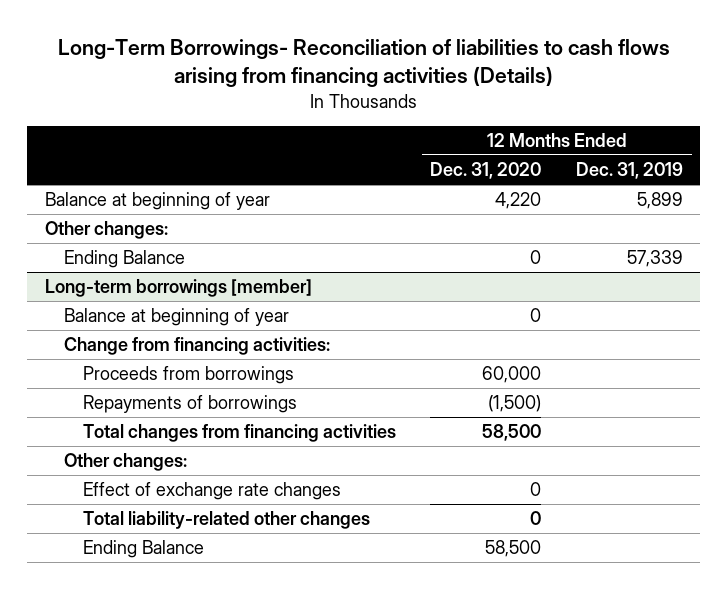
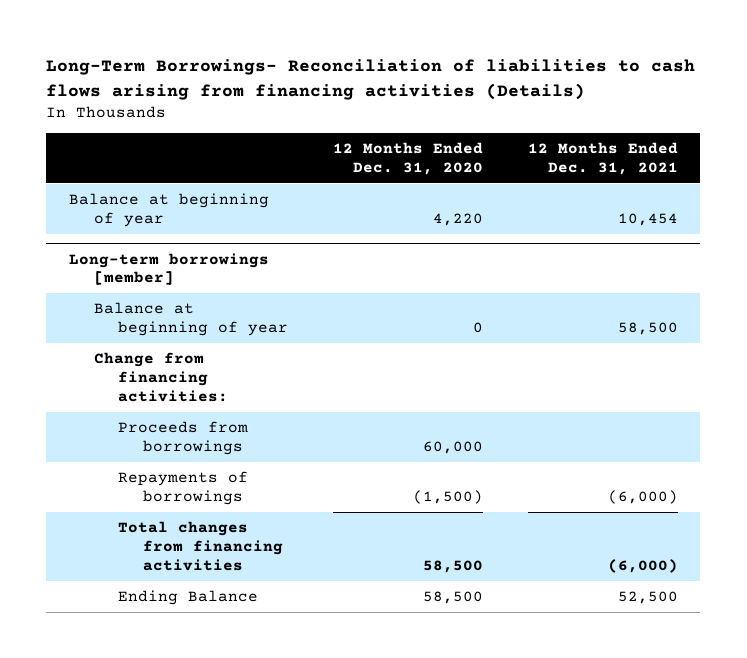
[576,162,684,180] Dec. 31, 2019 -> none
none -> [527,142,678,175] 12 Months Ended Dec. 31, 2021
[44,221,168,240] Other changes: -> none
[63,250,185,269] Ending Balance -> none
[63,453,187,472] Other changes: -> none
[82,482,341,501] Effect of exchange rate changes -> none
[82,511,370,530] Total liability-related other changes -> none

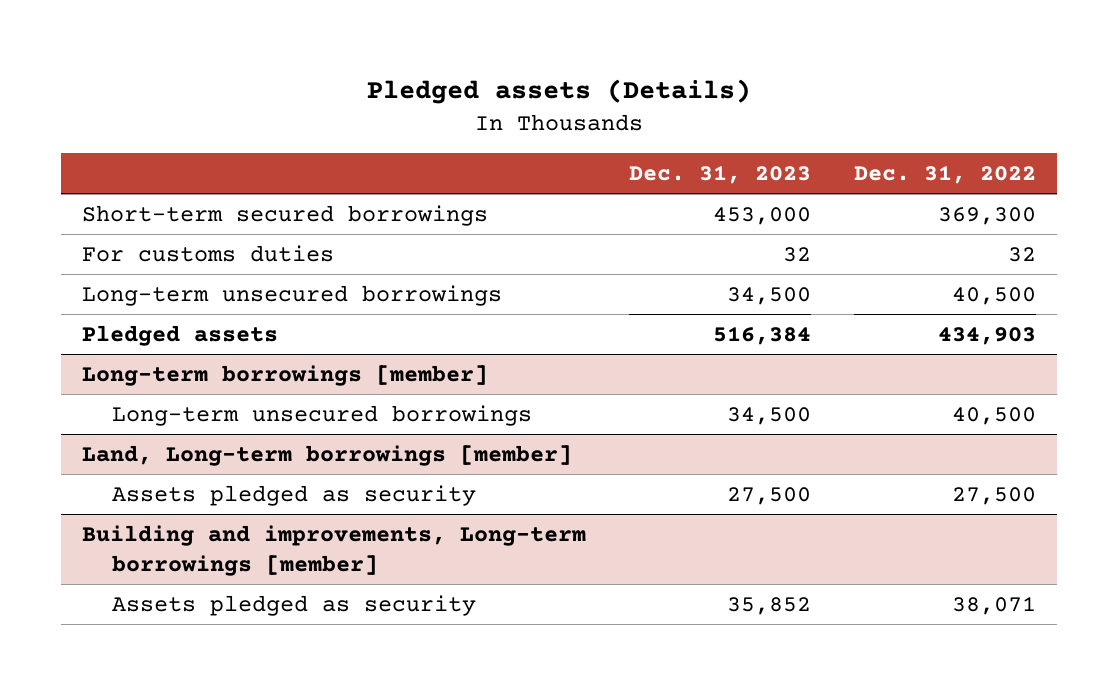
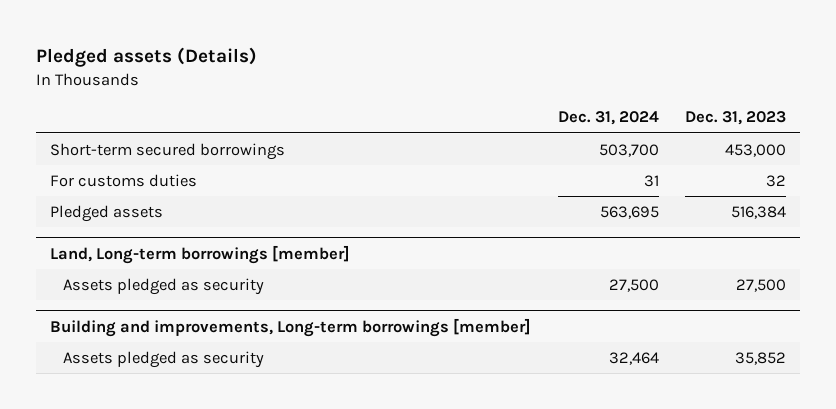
[853,165,1036,185] Dec. 31, 2022 -> none
none -> [557,111,659,126] Dec. 31, 2024
[82,284,503,306] Long-term unsecured borrowings -> none
[82,364,489,386] Long-term borrowings [member] -> none
[111,404,532,426] Long-term unsecured borrowings -> none

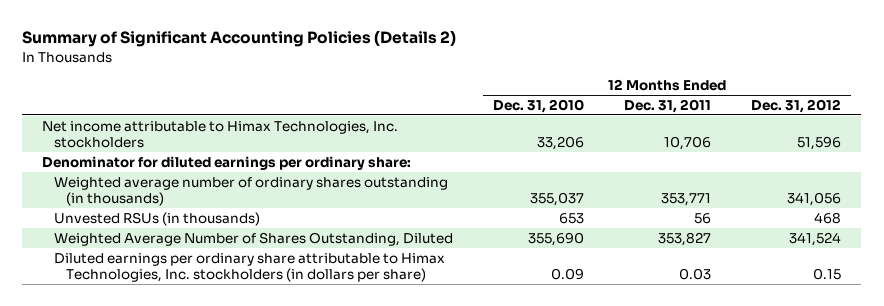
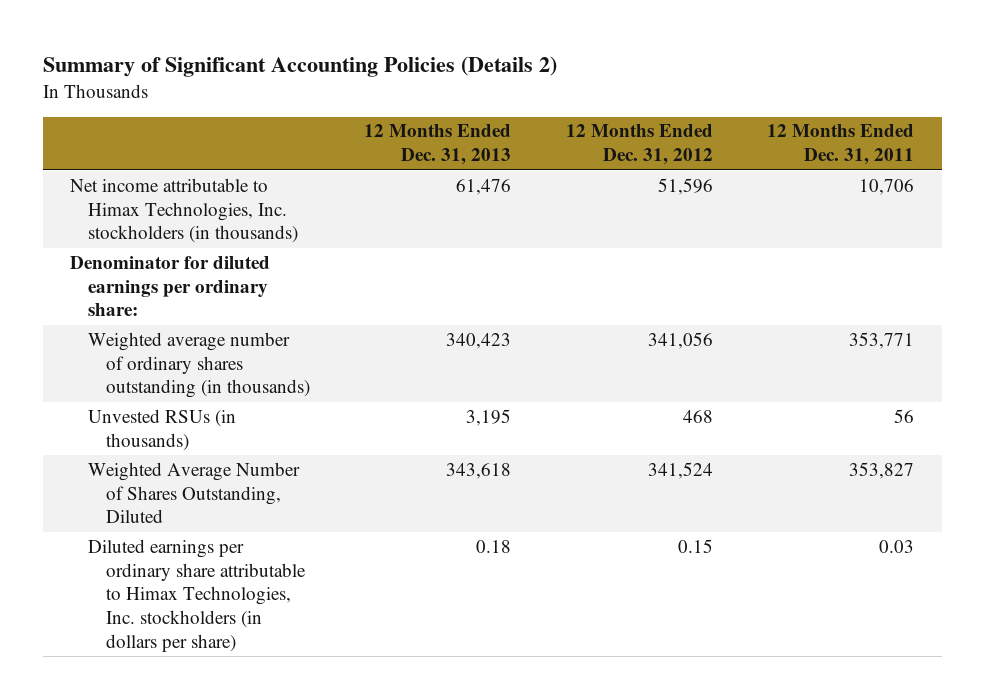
[493,98,585,113] Dec. 31, 2010 -> none
none -> [364,124,512,166] 12 Months Ended Dec. 31, 2013
[42,120,399,148] Net income attributable to Himax Technologies, Inc. stockholders -> [69,177,298,244] Net income attributable to Himax Technologies, Inc. stockholders (in thousands)

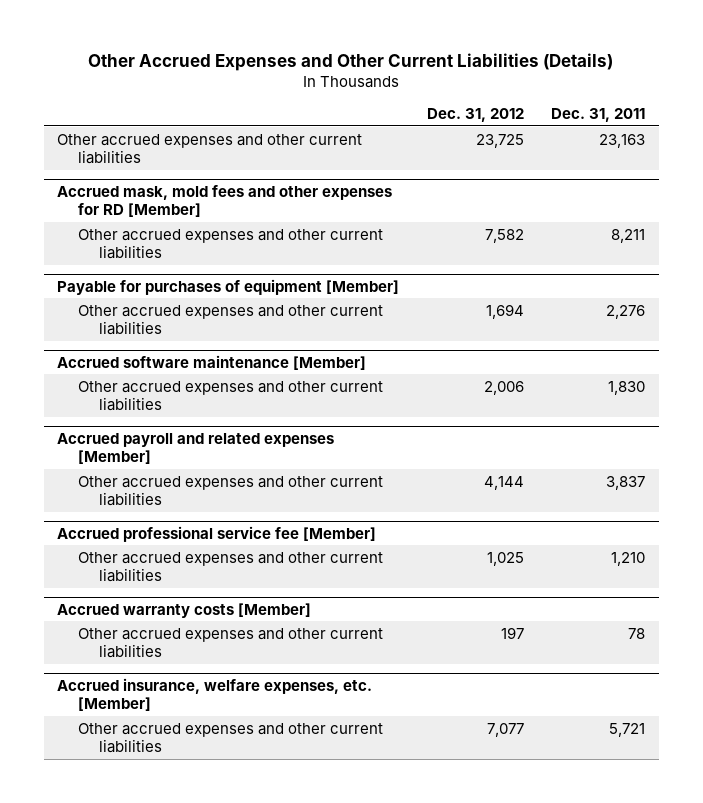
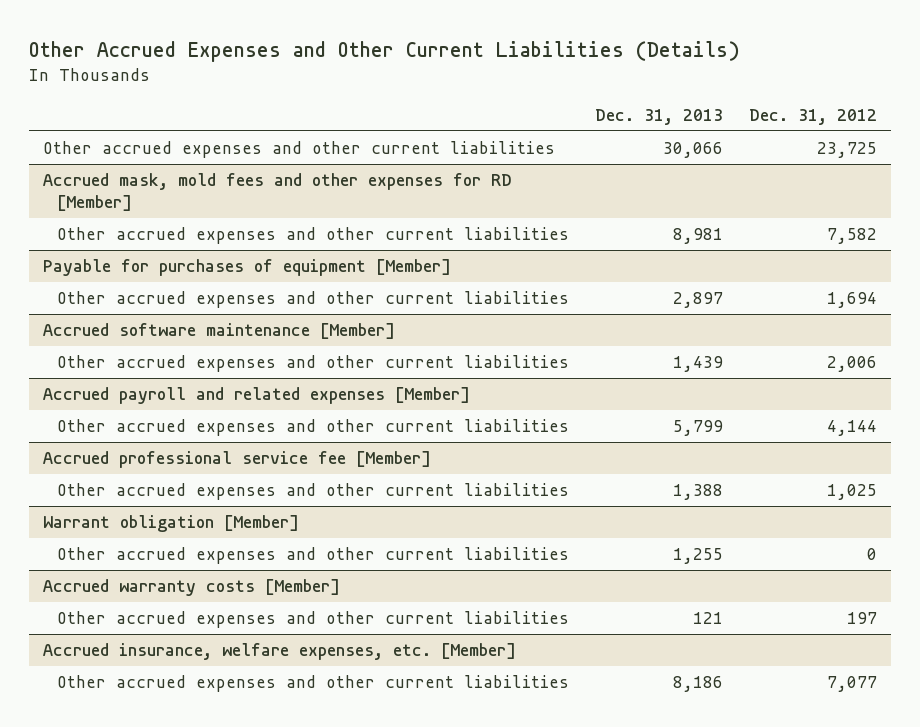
[551,107,646,122] Dec. 31, 2011 -> none
none -> [594,108,723,125] Dec. 31, 2013
none -> [42,515,299,533] Warrant obligation [Member]
none -> [56,547,569,565] Other accrued expenses and other current liabilities

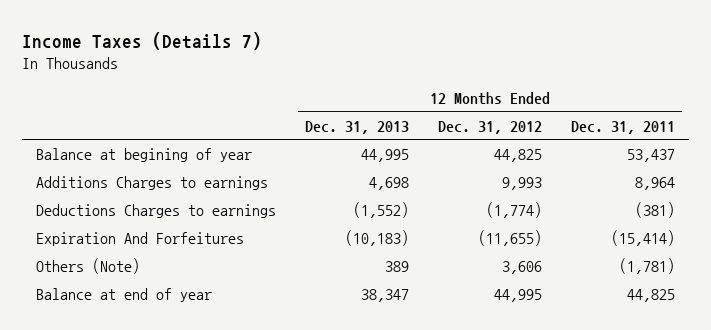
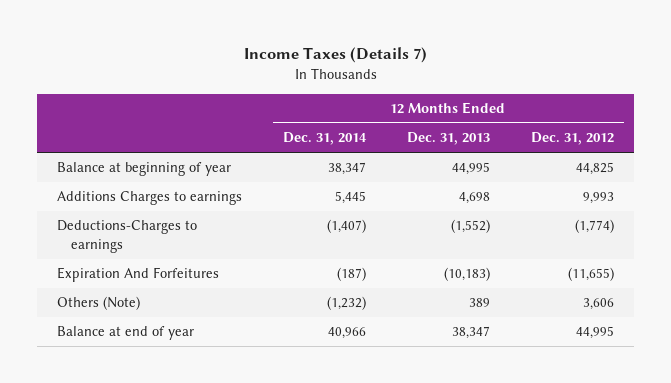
[570,120,675,134] Dec. 31, 2011 -> none
none -> [283,132,368,146] Dec. 31, 2014
[36,147,253,162] Balance at begining of year -> [57,162,232,177] Balance at beginning of year
[36,203,277,218] Deductions Charges to earnings -> [57,220,198,253] Deductions-Charges to earnings

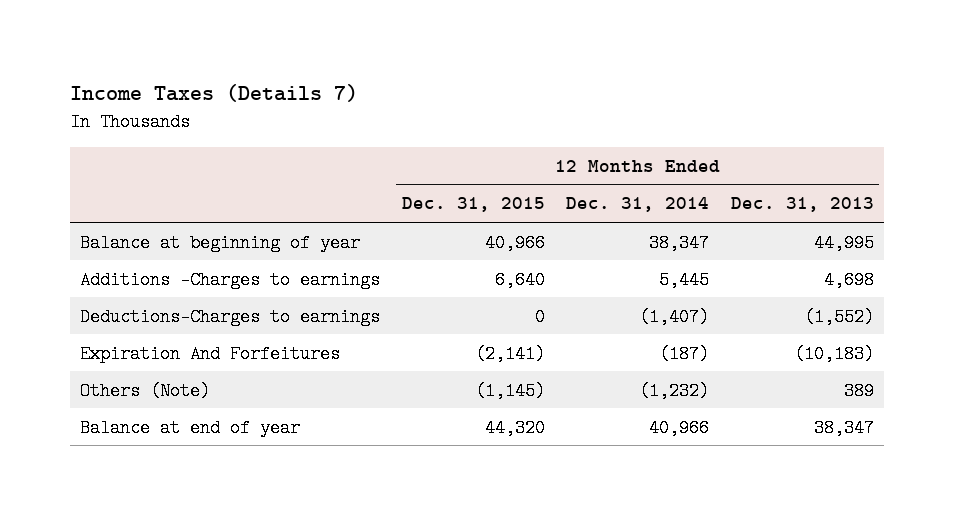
[530,132,614,146] Dec. 31, 2012 -> none
none -> [401,197,545,213] Dec. 31, 2015
[57,191,243,206] Additions Charges to earnings -> [80,270,381,289] Additions -Charges to earnings

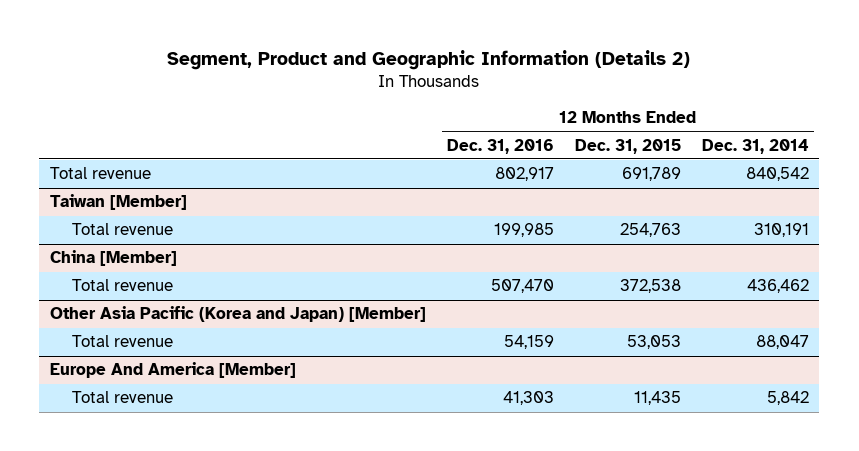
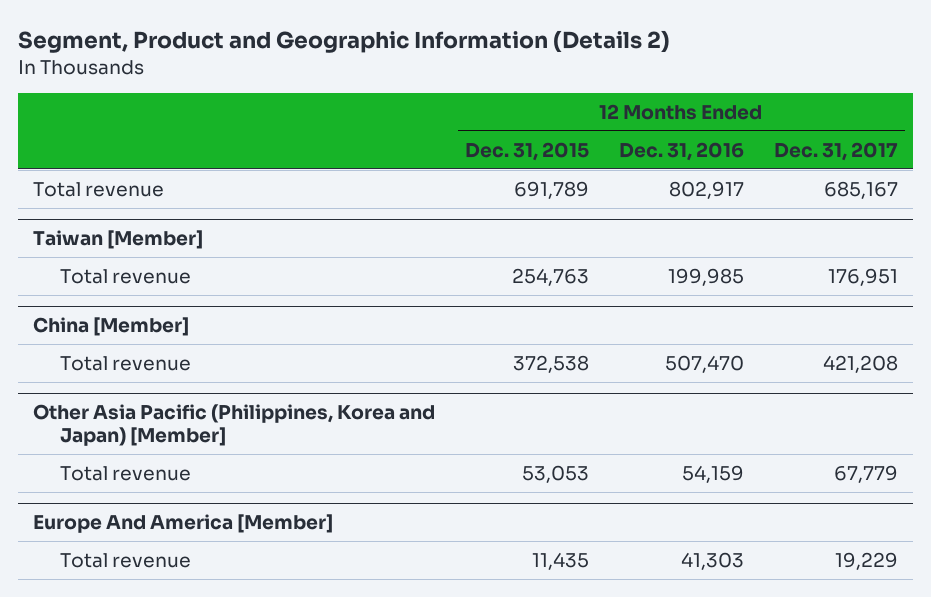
[701,138,809,154] Dec. 31, 2014 -> none
none -> [773,141,898,161] Dec. 31, 2017
[49,306,426,323] Other Asia Pacific (Korea and Japan) [Member] -> [33,404,436,446] Other Asia Pacific (Philippines, Korea and Japan) [Member]

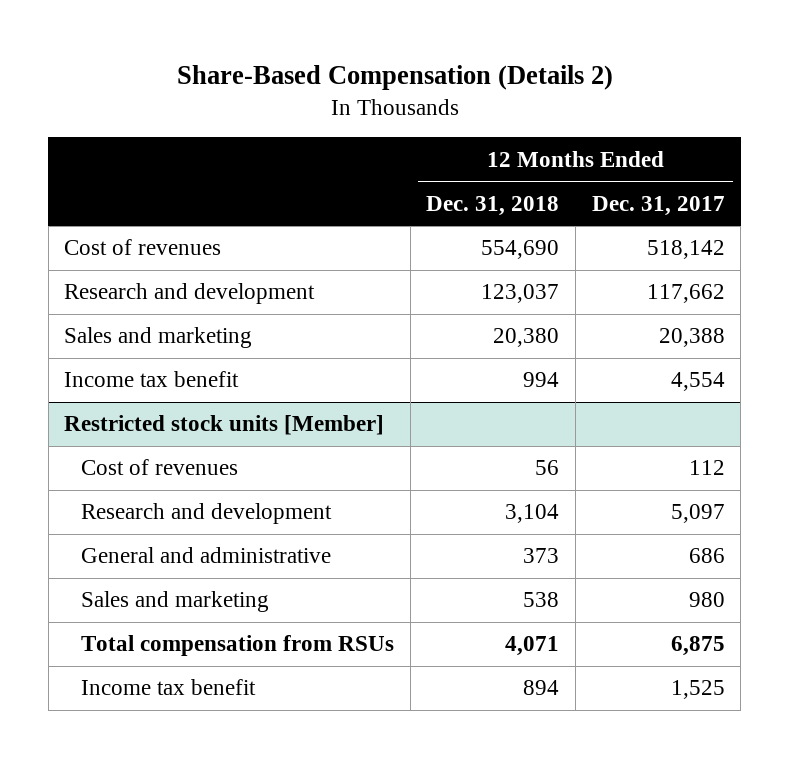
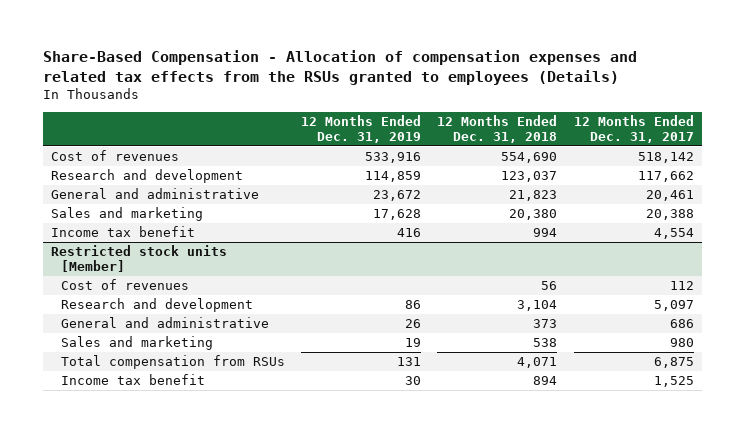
[176,64,613,90] Share-Based Compensation (Details 2) -> [42,50,637,85] Share-Based Compensation - Allocation of compensation expenses and related tax effects from the RSUs granted to employees (Details)
none -> [301,114,422,143] 12 Months Ended Dec. 31, 2019
none -> [51,188,260,200] General and administrative

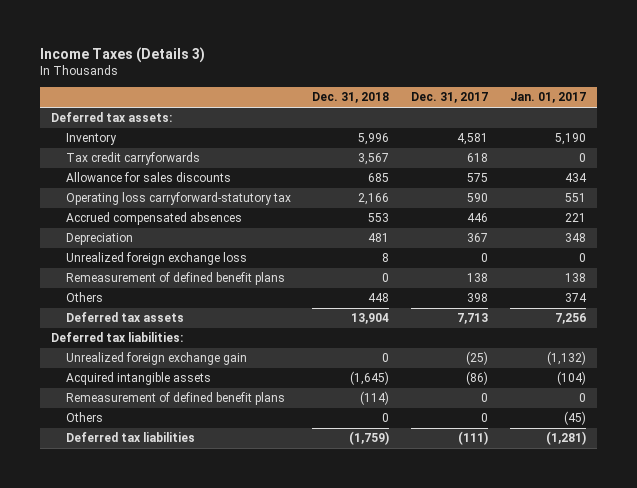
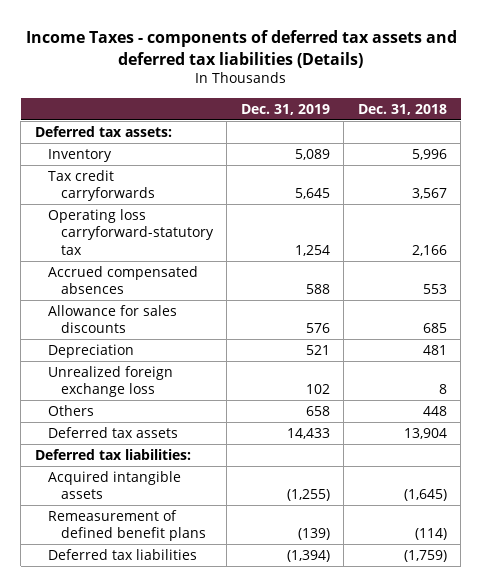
[39,46,205,63] Income Taxes (Details 3) -> [25,29,457,68] Income Taxes - components of deferred tax assets and deferred tax liabilities (Details)
[411,92,489,104] Dec. 31, 2017 -> none
[509,92,586,104] Jan. 01, 2017 -> none
none -> [240,103,330,115] Dec. 31, 2019
[65,172,231,183] Allowance for sales discounts -> [47,305,177,334] Allowance for sales discounts
[65,272,285,286] Remeasurement of defined benefit plans -> none
[65,352,247,366] Unrealized foreign exchange gain -> none
[65,412,103,423] Others -> none

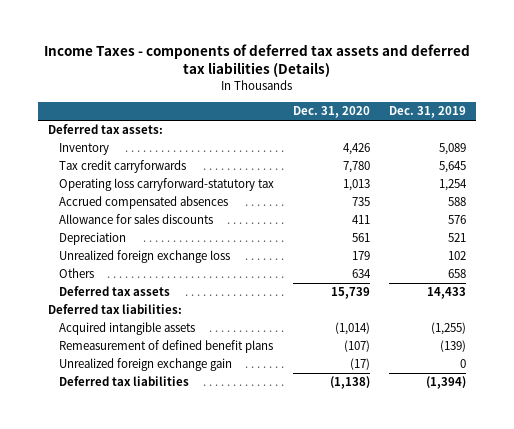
[357,103,447,115] Dec. 31, 2018 -> none
none -> [293,106,371,119] Dec. 31, 2020
none -> [59,358,233,372] Unrealized foreign exchange gain

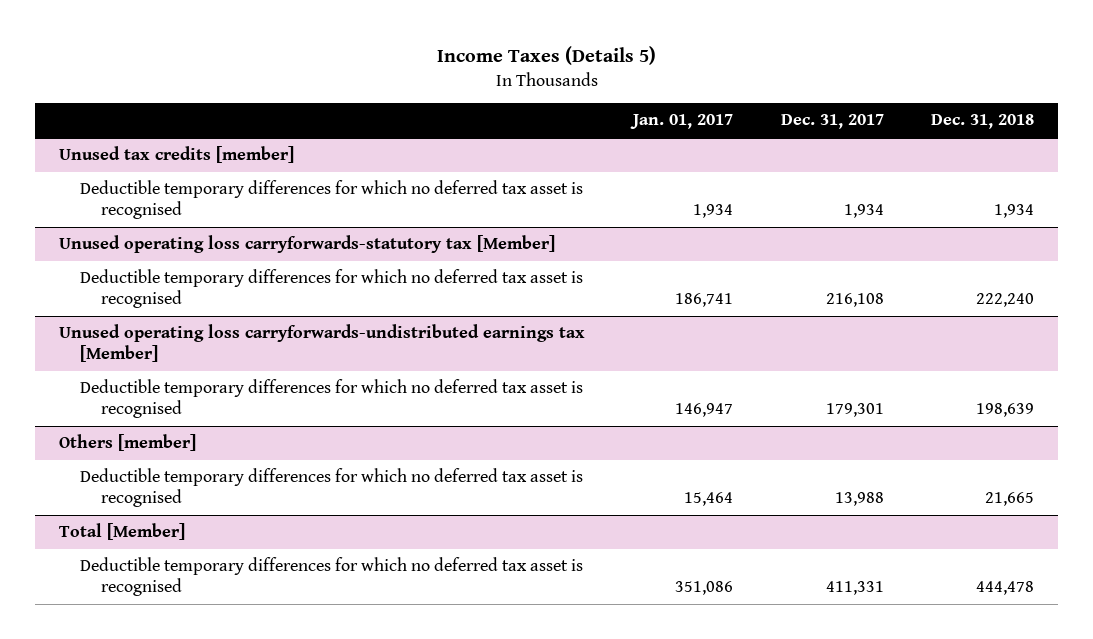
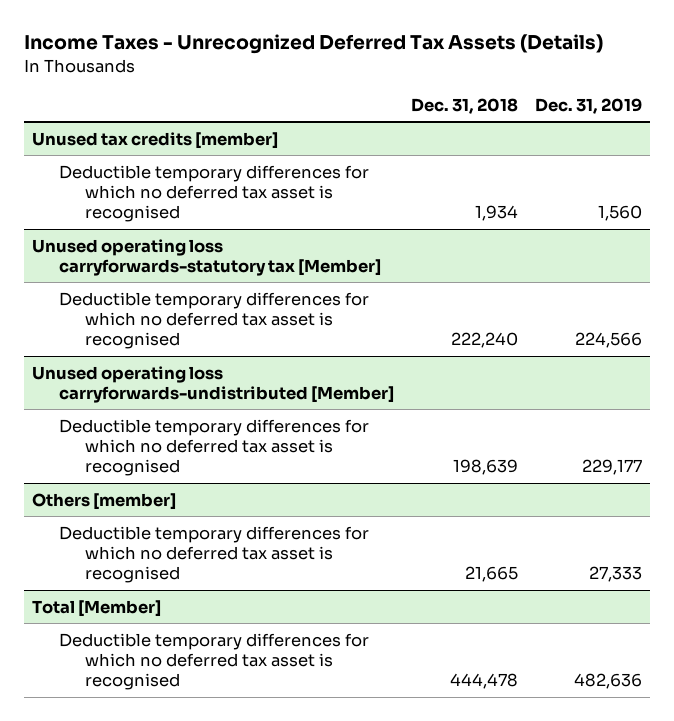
[436,46,656,66] Income Taxes (Details 5) -> [23,34,603,55] Income Taxes - Unrecognized Deferred Tax Assets (Details)
[629,114,733,130] Jan. 01, 2017 -> none
[780,114,884,130] Dec. 31, 2017 -> none
none -> [534,98,642,115] Dec. 31, 2019
[58,324,585,362] Unused operating loss carryforwards-undistributed earnings tax [Member] -> [32,365,394,404] Unused operating loss carryforwards-undistributed [Member]

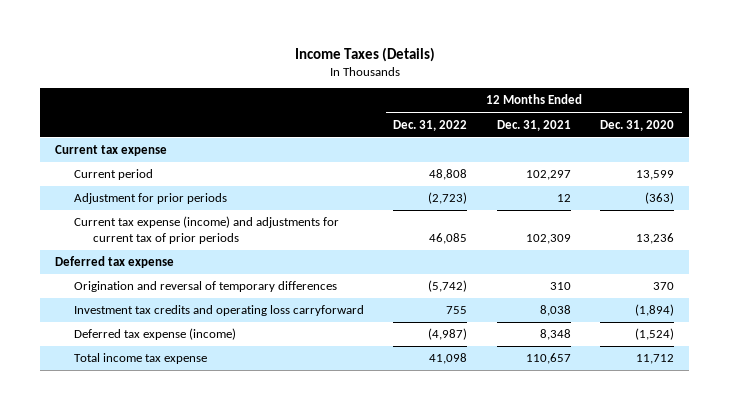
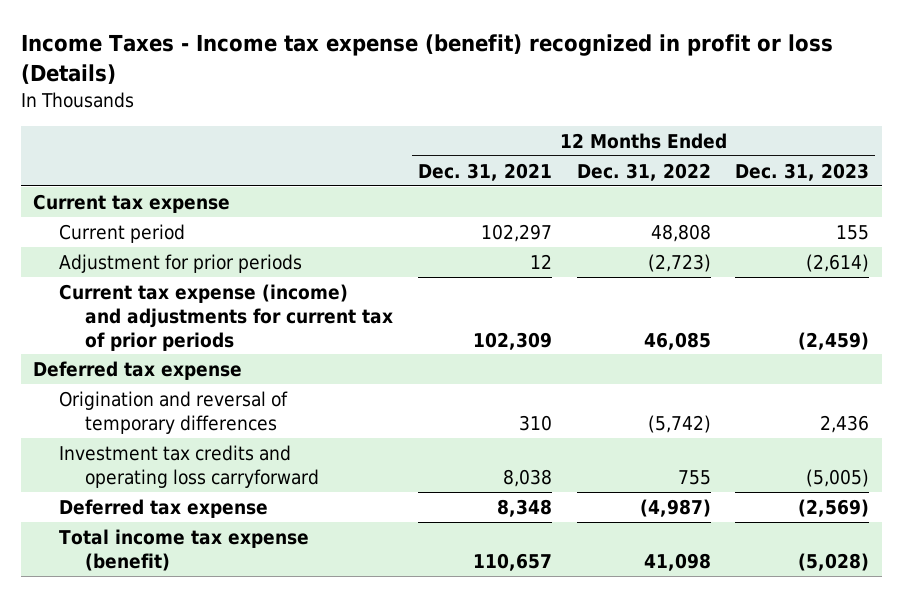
[294,47,435,63] Income Taxes (Details) -> [20,33,833,84] Income Taxes - Income tax expense (benefit) recognized in profit or loss (Details)
[600,119,675,131] Dec. 31, 2020 -> none
none -> [735,162,870,181] Dec. 31, 2023
[73,328,236,341] Deferred tax expense (income) -> [59,498,269,518] Deferred tax expense
[73,353,207,365] Total income tax expense -> [59,528,310,571] Total income tax expense (benefit)

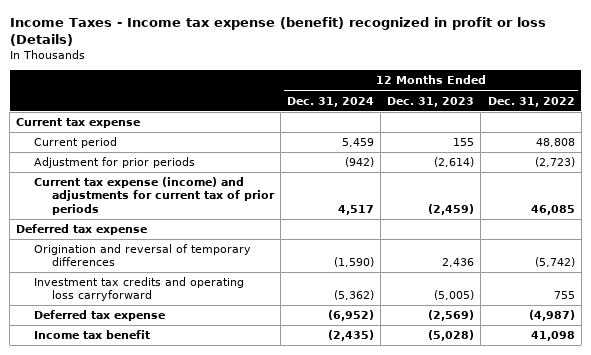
[417,162,552,181] Dec. 31, 2021 -> none
none -> [286,96,374,107] Dec. 31, 2024
[59,528,310,571] Total income tax expense (benefit) -> [34,330,151,340] Income tax benefit

